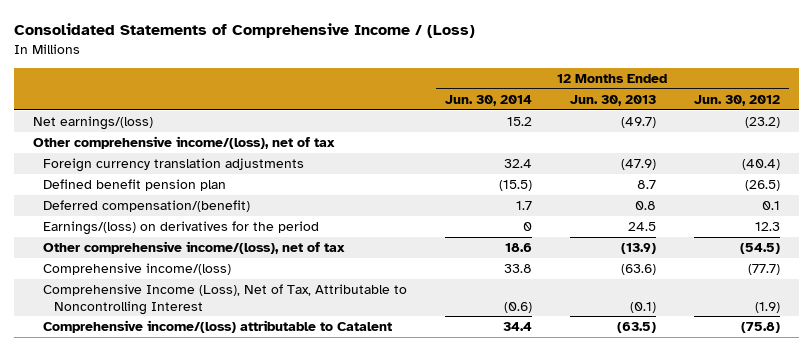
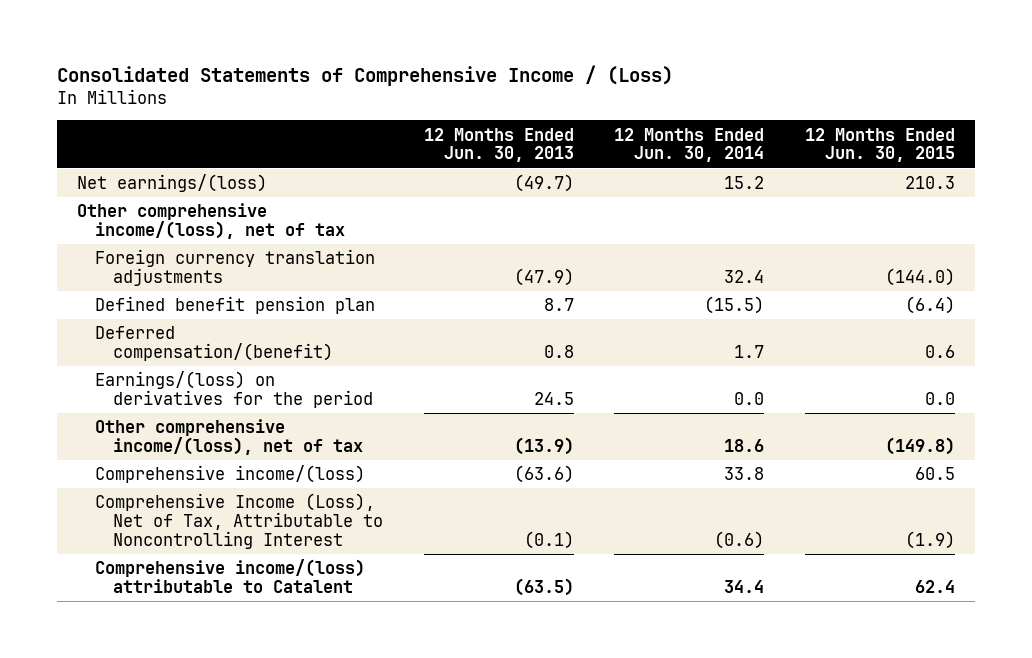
[693,94,780,106] Jun. 30, 2012 -> none
none -> [804,127,955,163] 12 Months Ended Jun. 30, 2015
[523,222,533,232] 0 -> [734,391,765,405] 0.0

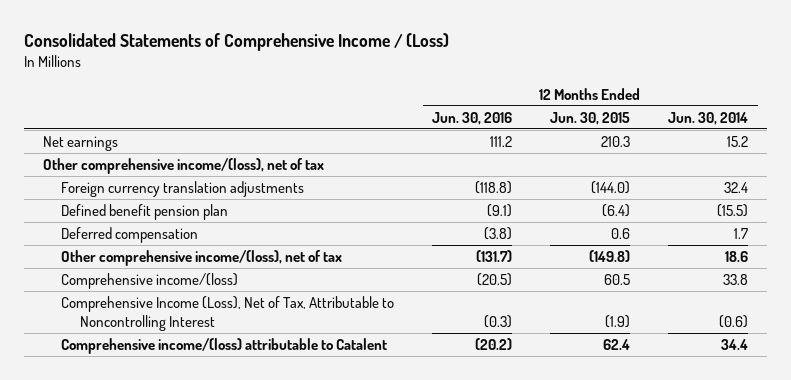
[423,127,574,163] 12 Months Ended Jun. 30, 2013 -> none
none -> [432,111,513,125] Jun. 30, 2016
[77,174,268,193] Net earnings/(loss) -> [42,136,118,152] Net earnings
[95,371,374,408] Earnings/(loss) on derivatives for the period -> none
[95,326,334,361] Deferred compensation/(benefit) -> [61,227,199,244] Deferred compensation

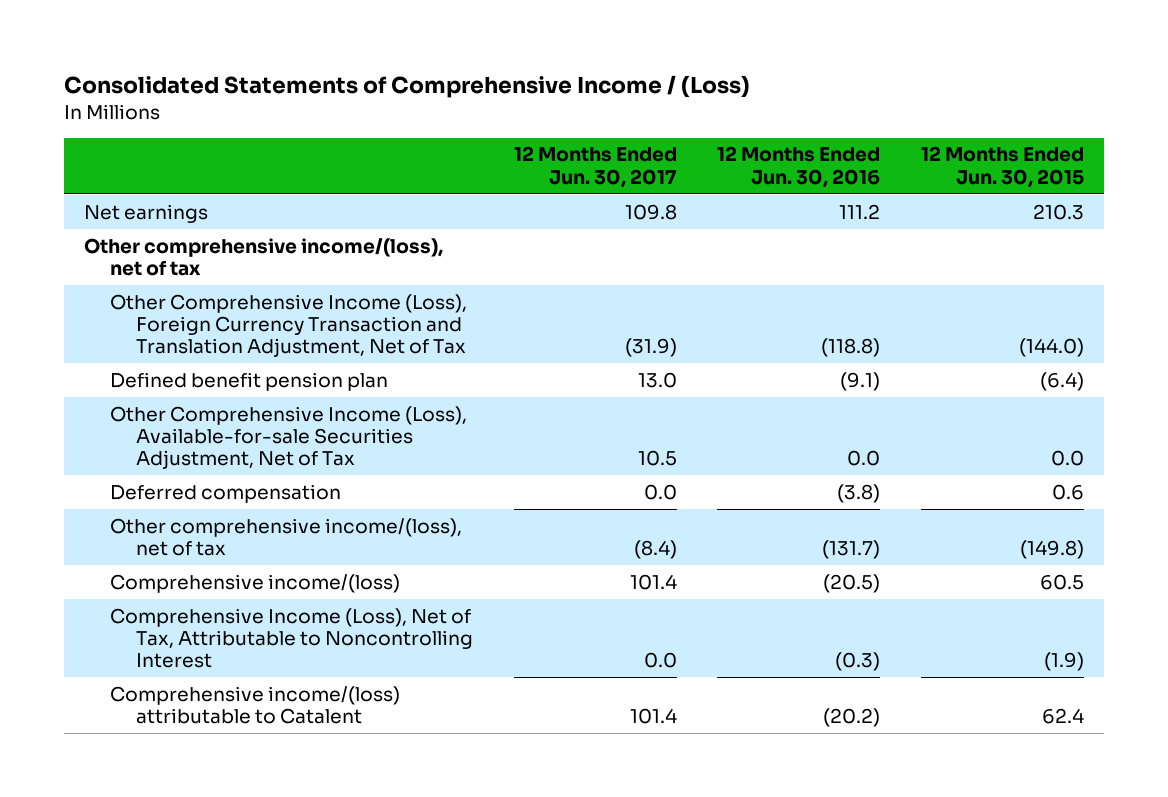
[668,111,749,125] Jun. 30, 2014 -> none
none -> [513,146,677,188] 12 Months Ended Jun. 30, 2017
[61,181,305,198] Foreign currency translation adjustments -> [110,293,468,358] Other Comprehensive Income (Loss), Foreign Currency Transaction and Translation Adjustment, Net of Tax
none -> [110,405,468,470] Other Comprehensive Income (Loss), Available-for-sale Securities Adjustment, Net of Tax

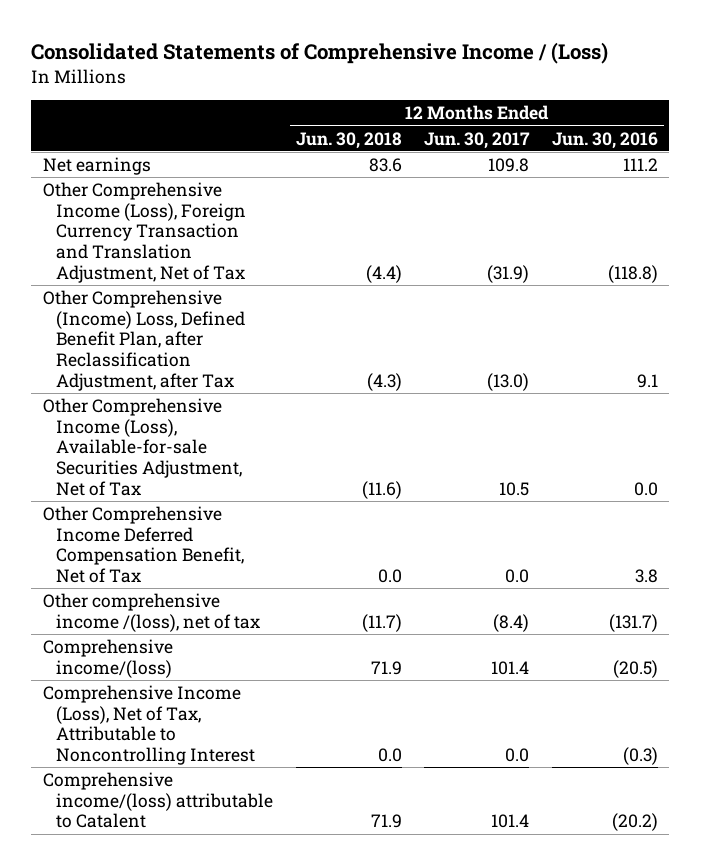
[920,146,1084,188] 12 Months Ended Jun. 30, 2015 -> none
none -> [295,131,402,149] Jun. 30, 2018
[83,237,443,277] Other comprehensive income/(loss), net of tax -> none
[110,371,389,391] Defined benefit pension plan -> [42,289,246,391] Other Comprehensive (Income) Loss, Defined Benefit Plan, after Reclassification Adjustment, after Tax
[637,371,677,388] 13.0 -> [487,372,530,391] (13.0)
[840,371,881,391] (9.1) -> [636,373,658,388] 9.1
[110,483,342,503] Deferred compensation -> [42,505,245,583] Other Comprehensive Income Deferred Compensation Benefit, Net of Tax
[837,483,881,503] (3.8) -> [634,568,658,583] 3.8
[110,517,463,557] Other comprehensive income/(loss), net of tax -> [42,592,261,632] Other comprehensive income /(loss), net of tax

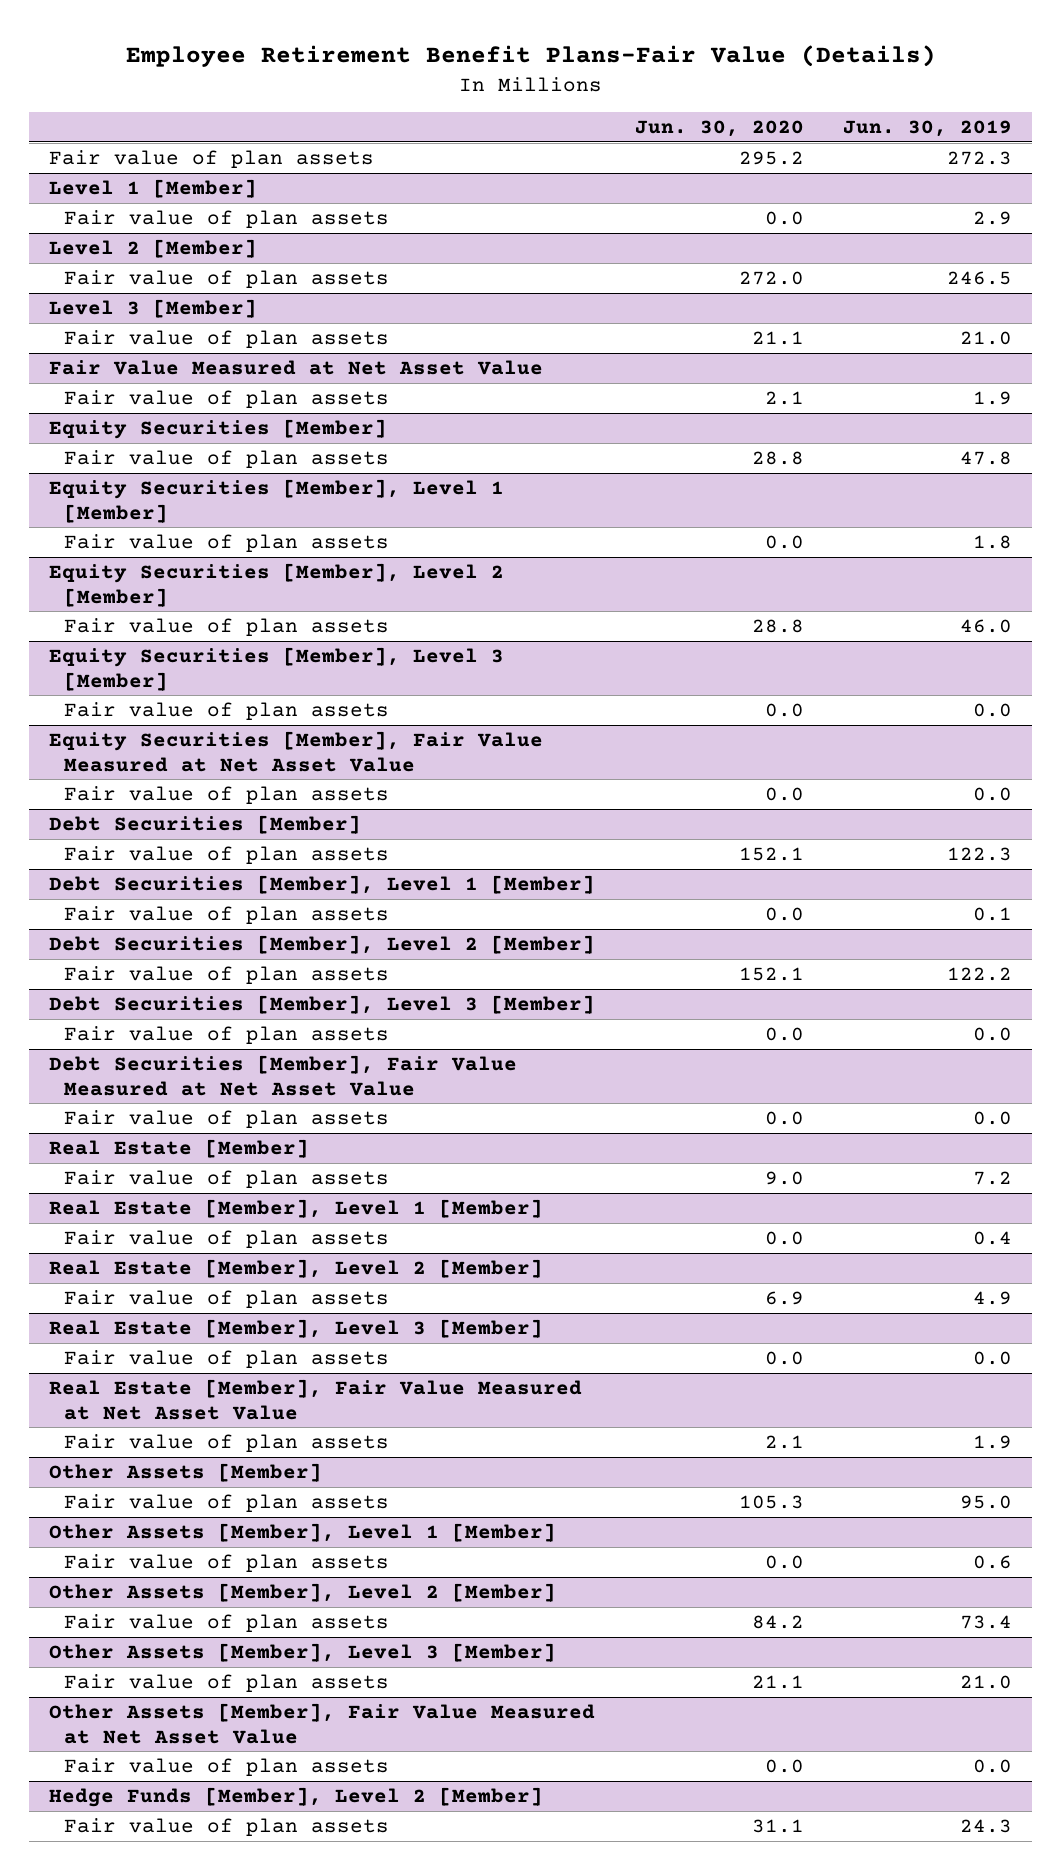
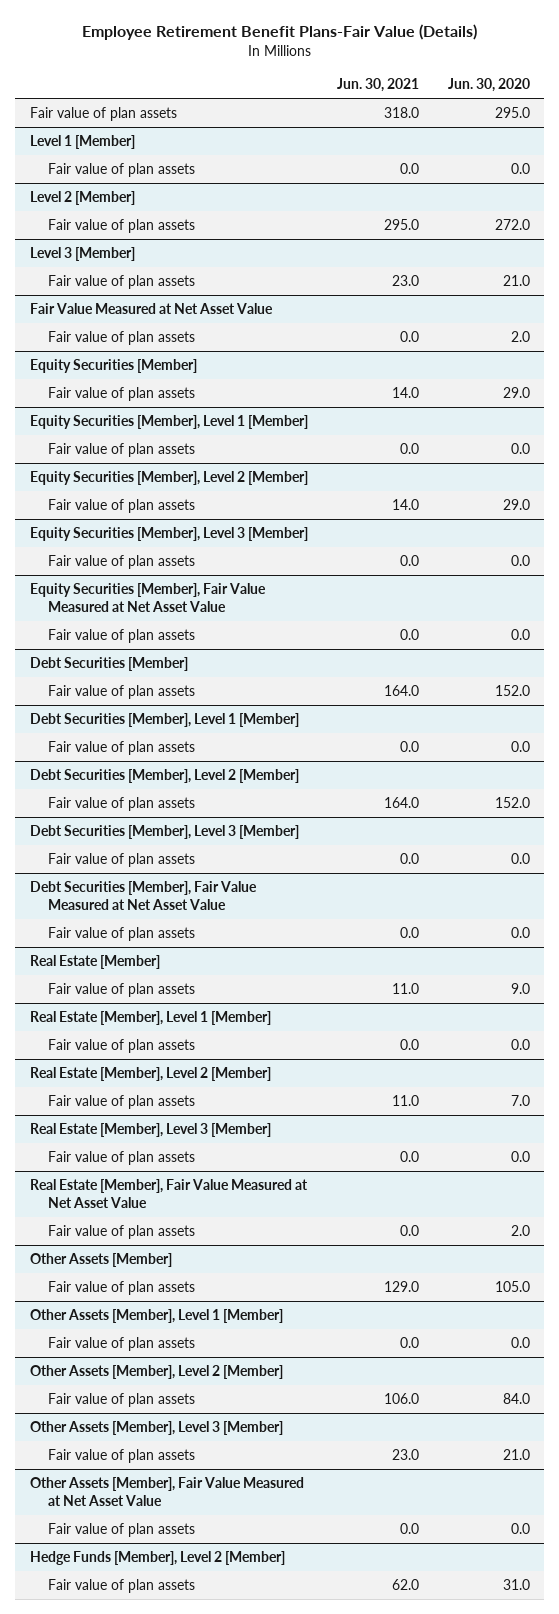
[843,119,1013,137] Jun. 30, 2019 -> none
none -> [336,78,419,93] Jun. 30, 2021
[738,151,804,166] 295.2 -> [494,107,530,119] 295.0
[751,331,804,346] 21.1 -> [502,275,530,287] 21.0
[764,391,804,406] 2.1 -> [510,331,530,343] 2.0
[751,451,804,466] 28.8 -> [502,387,530,399] 29.0
[751,619,804,634] 28.8 -> [502,499,530,511] 29.0
[738,847,804,862] 152.1 -> [494,685,530,697] 152.0
[738,967,804,982] 152.1 -> [494,797,530,809] 152.0
[764,1291,804,1306] 6.9 -> [510,1095,530,1107] 7.0
[764,1435,804,1450] 2.1 -> [510,1225,530,1237] 2.0
[738,1495,804,1510] 105.3 -> [494,1281,530,1293] 105.0
[751,1615,804,1630] 84.2 -> [502,1393,530,1405] 84.0
[751,1675,804,1690] 21.1 -> [502,1449,530,1461] 21.0
[751,1819,804,1834] 31.1 -> [502,1579,530,1591] 31.0

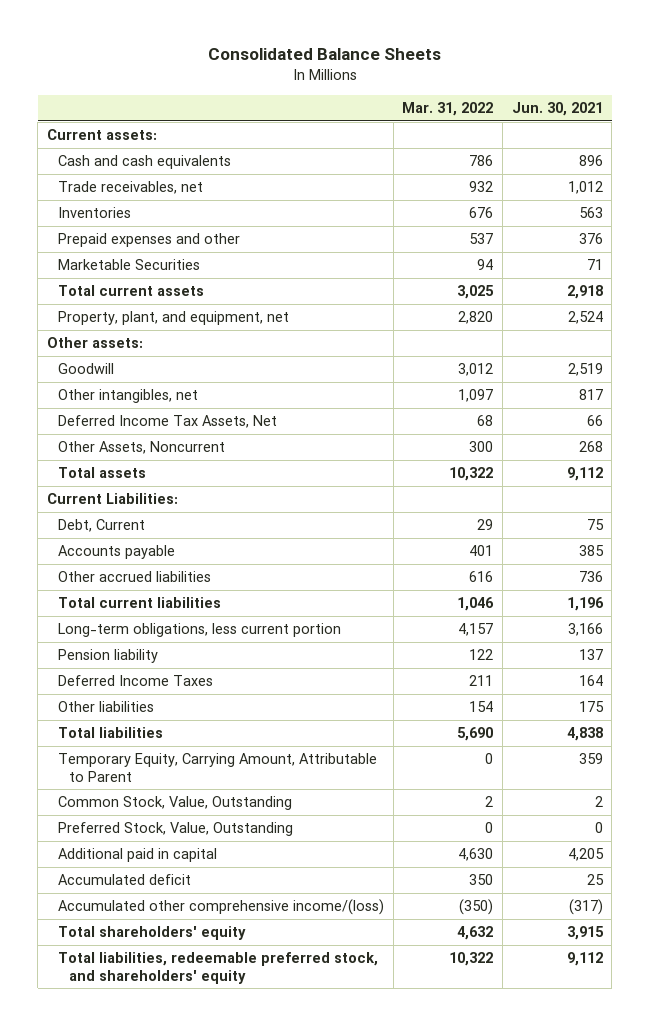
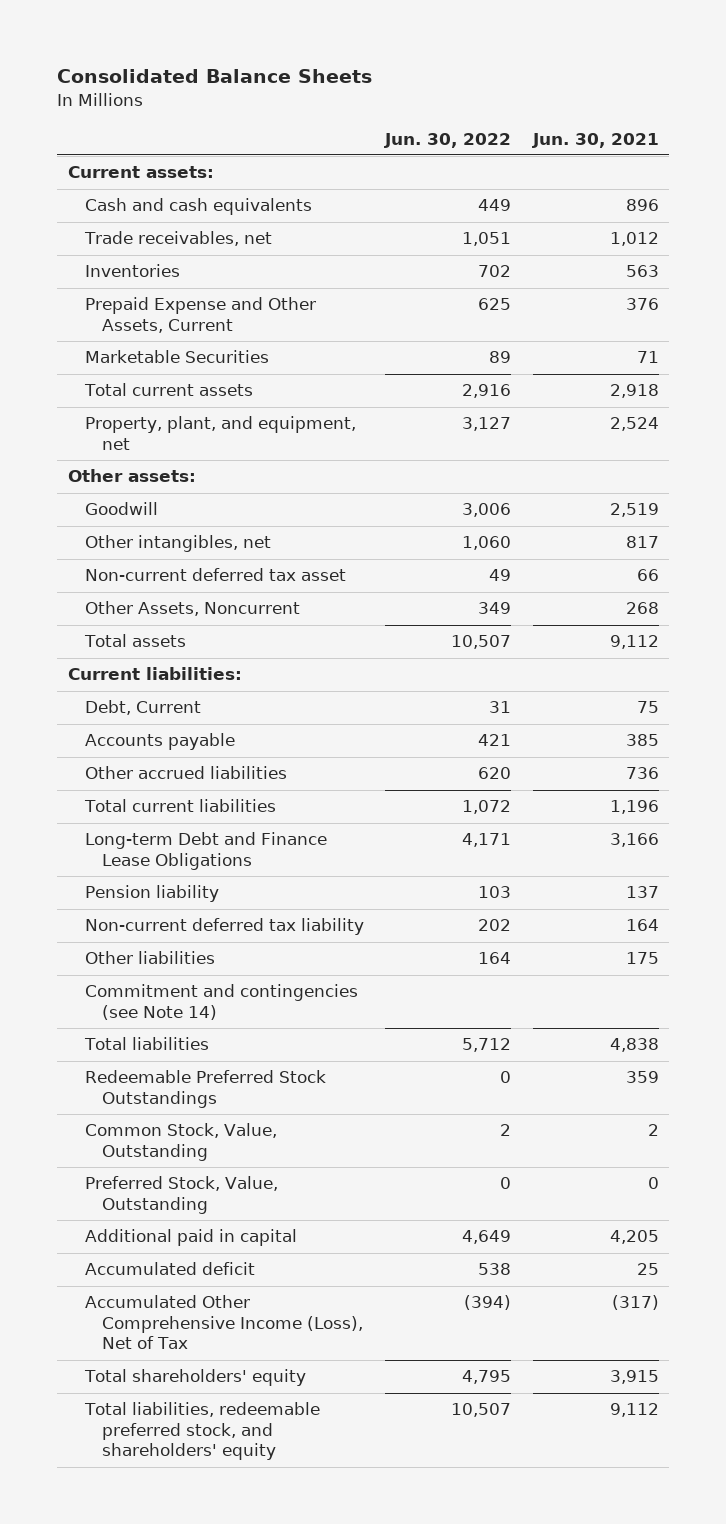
[402,101,494,116] Mar. 31, 2022 -> none
none -> [384,132,512,148] Jun. 30, 2022
[57,233,240,248] Prepaid expenses and other -> [85,297,317,333] Prepaid Expense and Other Assets, Current
[57,415,277,429] Deferred Income Tax Assets, Net -> none
none -> [85,568,347,582] Non-current deferred tax asset
[46,493,178,505] Current Liabilities: -> [67,667,242,681] Current liabilities:
[57,623,341,638] Long-term obligations, less current portion -> [85,832,328,870] Long-term Debt and Finance Lease Obligations
[57,675,213,687] Deferred Income Taxes -> [85,918,365,936] Non-current deferred tax liability
none -> [85,984,359,1020] Commitment and contingencies (see Note 14)
[57,753,377,782] Temporary Equity, Carrying Amount, Attributable to Parent -> [85,1070,327,1108] Redeemable Preferred Stock Outstandings
[57,899,384,916] Accumulated other comprehensive income/(loss) -> [85,1295,364,1350] Accumulated Other Comprehensive Income (Loss), Net of Tax

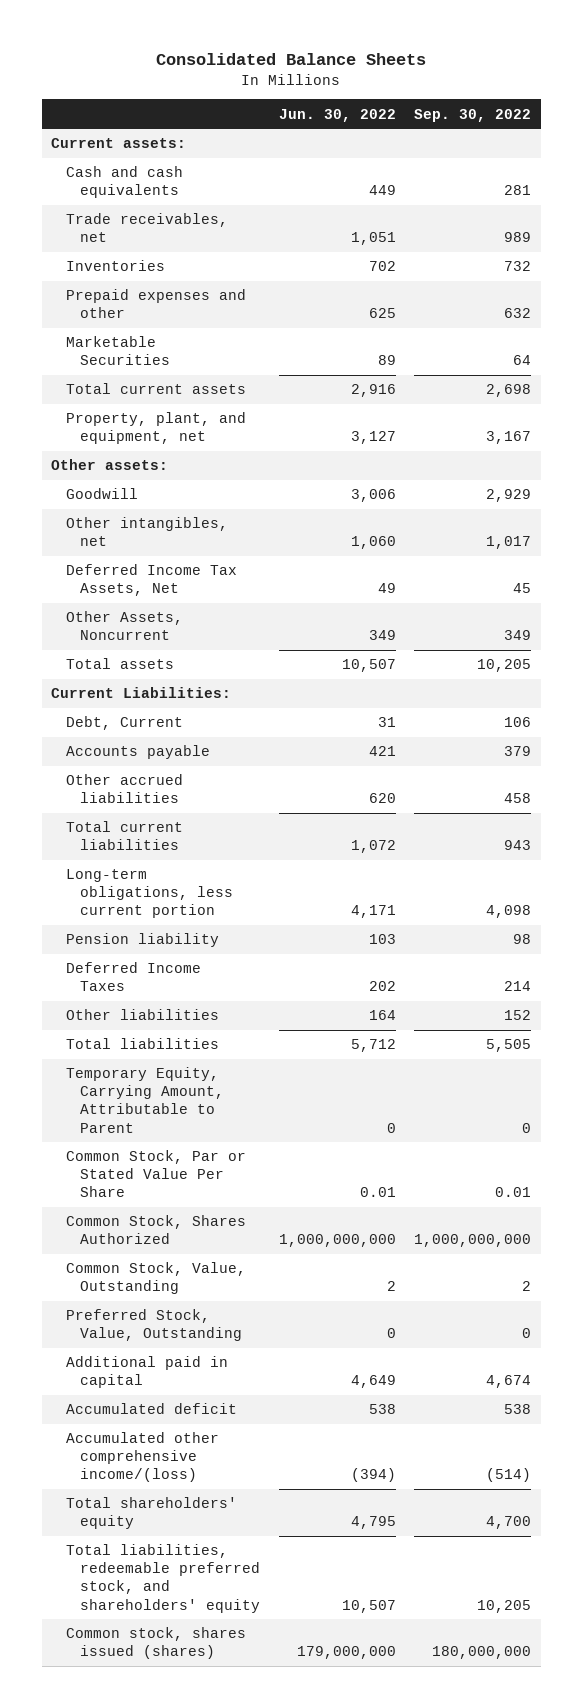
[531,132,659,148] Jun. 30, 2021 -> none
none -> [414,108,532,122] Sep. 30, 2022
[85,297,317,333] Prepaid Expense and Other Assets, Current -> [65,289,246,319] Prepaid expenses and other
[85,568,347,582] Non-current deferred tax asset -> none
none -> [65,564,237,597] Deferred Income Tax Assets, Net
[67,667,242,681] Current liabilities: -> [51,687,232,699] Current Liabilities:
[85,832,328,870] Long-term Debt and Finance Lease Obligations -> [65,869,234,919] Long-term obligations, less current portion
[85,918,365,936] Non-current deferred tax liability -> none
none -> [65,962,201,992] Deferred Income Taxes
[85,984,359,1020] Commitment and contingencies (see Note 14) -> none
[85,1070,327,1108] Redeemable Preferred Stock Outstandings -> [65,1067,225,1133] Temporary Equity, Carrying Amount, Attributable to Parent
none -> [65,1150,246,1198] Common Stock, Par or Stated Value Per Share
none -> [65,1215,246,1245] Common Stock, Shares Authorized
[85,1295,364,1350] Accumulated Other Comprehensive Income (Loss), Net of Tax -> [65,1432,219,1483] Accumulated other comprehensive income/(loss)
none -> [65,1627,246,1660] Common stock, shares issued (shares)

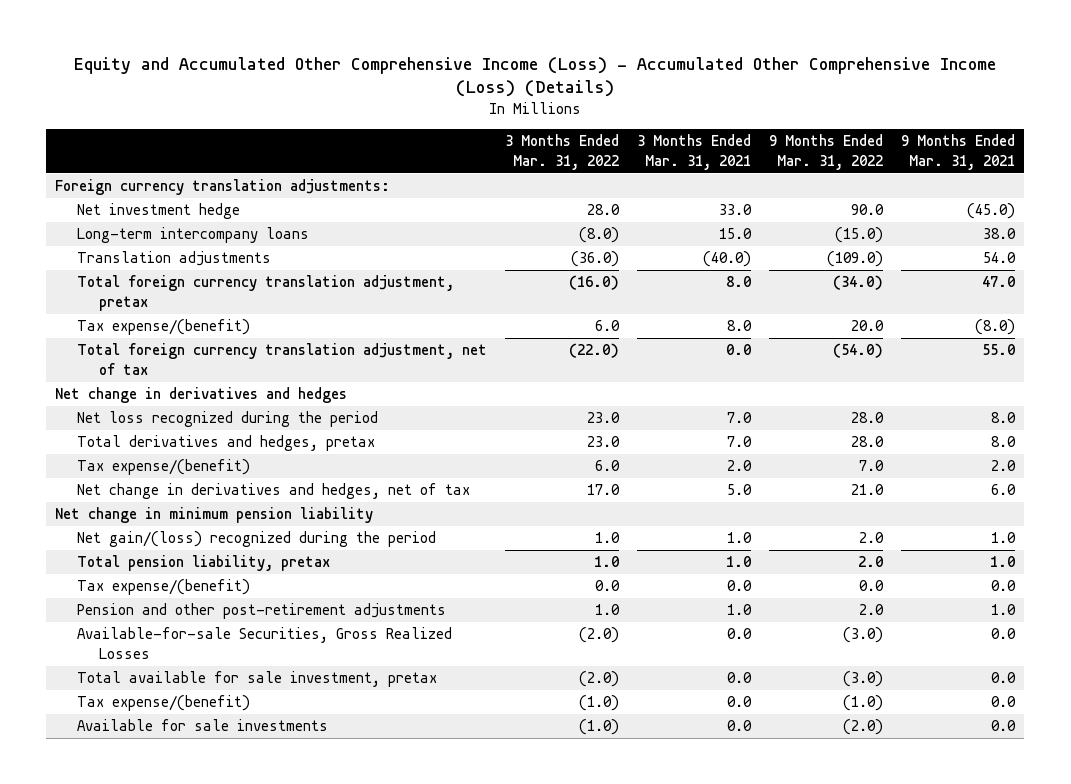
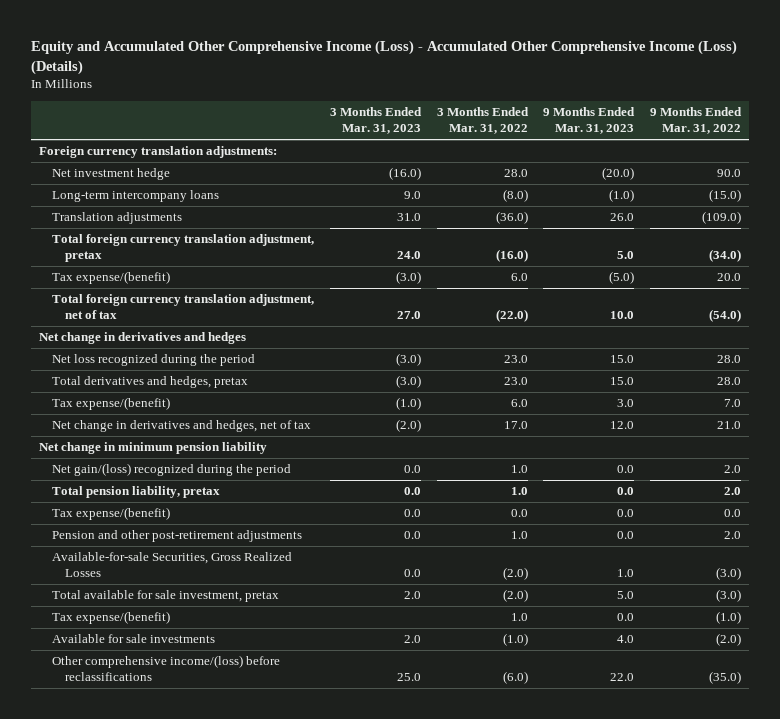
[637,134,752,170] 3 Months Ended Mar. 31, 2021 -> none
[901,134,1016,170] 9 Months Ended Mar. 31, 2021 -> none
none -> [329,107,422,135] 3 Months Ended Mar. 31, 2023
none -> [543,107,636,135] 9 Months Ended Mar. 31, 2023
[579,695,620,712] (1.0) -> [510,613,528,622] 1.0
none -> [52,655,281,682] Other comprehensive income/(loss) before reclassifications

